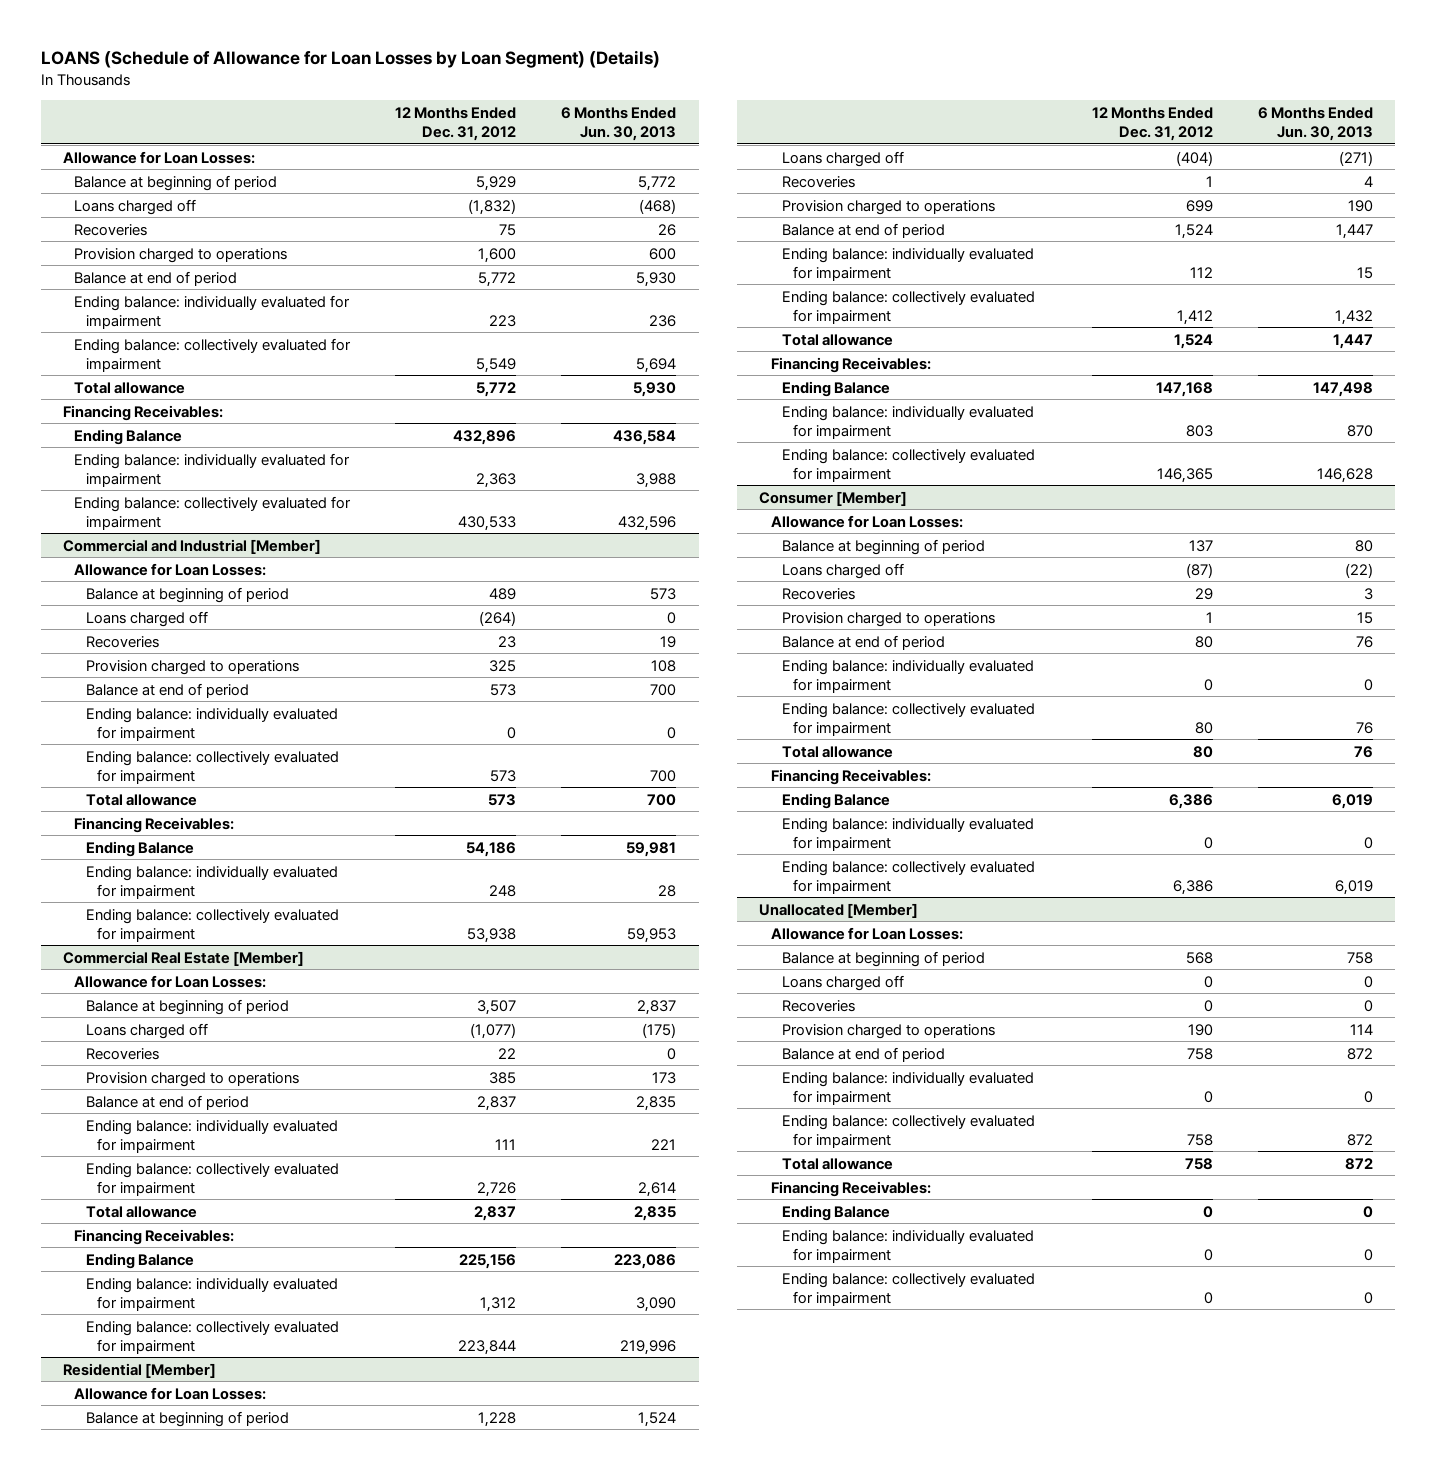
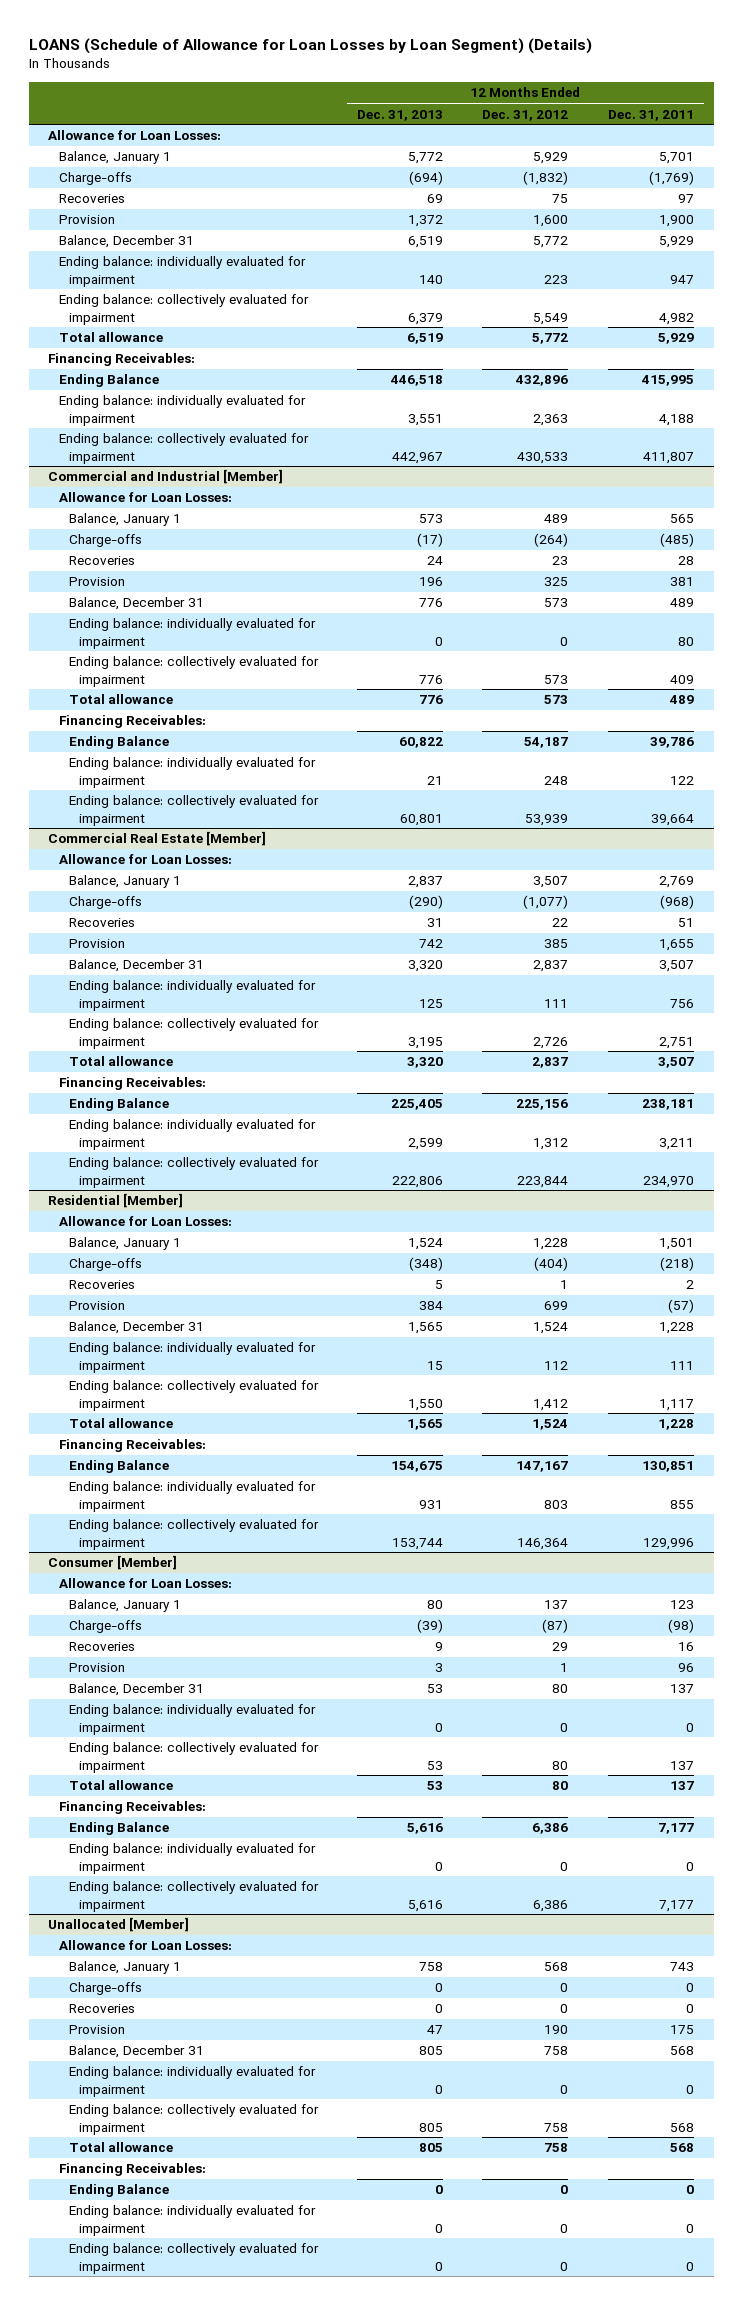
[561,106,677,141] 6 Months Ended Jun. 30, 2013 -> none
none -> [357,109,444,121] Dec. 31, 2013
none -> [607,109,694,121] Dec. 31, 2011
[74,174,278,191] Balance at beginning of period -> [58,151,171,165] Balance, January 1
[74,198,197,215] Loans charged off -> [58,172,132,186] Charge-offs
[74,247,288,263] Provision charged to operations -> [58,215,115,225] Provision
[74,270,238,286] Balance at end of period -> [58,235,194,249] Balance, December 31
[85,586,289,603] Balance at beginning of period -> [68,513,181,527] Balance, January 1
[85,610,208,627] Loans charged off -> [68,534,142,548] Charge-offs
[85,659,299,675] Provision charged to operations -> [68,577,125,587] Provision
[85,682,249,698] Balance at end of period -> [68,597,204,611] Balance, December 31
[466,841,517,857] 54,186 -> [524,737,569,749] 54,187
[467,927,517,943] 53,938 -> [525,813,569,826] 53,939
[85,998,289,1015] Balance at beginning of period -> [68,875,181,889] Balance, January 1
[85,1022,208,1039] Loans charged off -> [68,896,142,910] Charge-offs
[85,1071,299,1087] Provision charged to operations -> [68,939,125,949] Provision
[85,1094,249,1110] Balance at end of period -> [68,959,204,973] Balance, December 31
[85,1410,289,1427] Balance at beginning of period -> [68,1237,181,1251] Balance, January 1
[781,150,904,167] Loans charged off -> [68,1258,142,1272] Charge-offs
[781,199,995,215] Provision charged to operations -> [68,1301,125,1311] Provision
[781,222,945,238] Balance at end of period -> [68,1321,204,1335] Balance, December 31
[1155,381,1213,397] 147,168 -> [516,1461,569,1473] 147,167
[1156,467,1213,483] 146,365 -> [517,1537,569,1550] 146,364
[781,538,985,555] Balance at beginning of period -> [68,1599,181,1613] Balance, January 1
[781,562,904,579] Loans charged off -> [68,1620,142,1634] Charge-offs
[781,611,995,627] Provision charged to operations -> [68,1663,125,1673] Provision
[781,634,945,650] Balance at end of period -> [68,1683,204,1697] Balance, December 31
[781,950,985,967] Balance at beginning of period -> [68,1961,181,1975] Balance, January 1
[781,974,904,991] Loans charged off -> [68,1982,142,1996] Charge-offs
[781,1023,995,1039] Provision charged to operations -> [68,2025,125,2035] Provision
[781,1046,945,1062] Balance at end of period -> [68,2045,204,2059] Balance, December 31

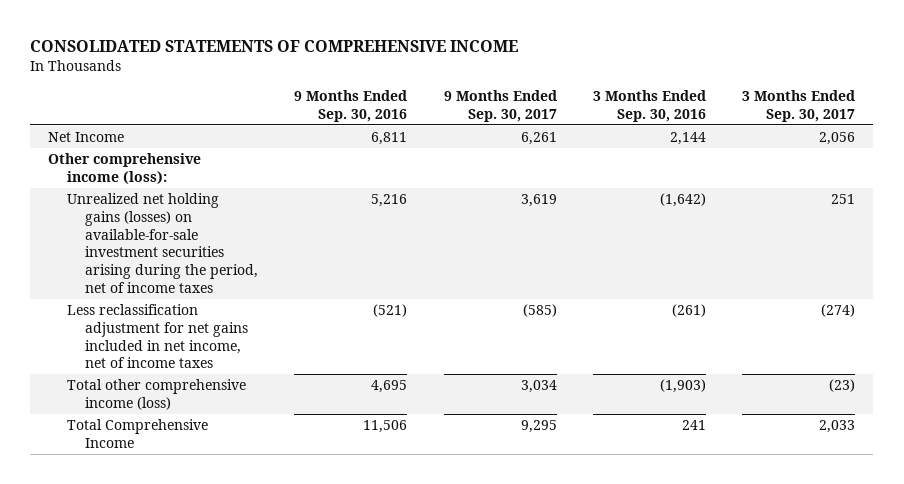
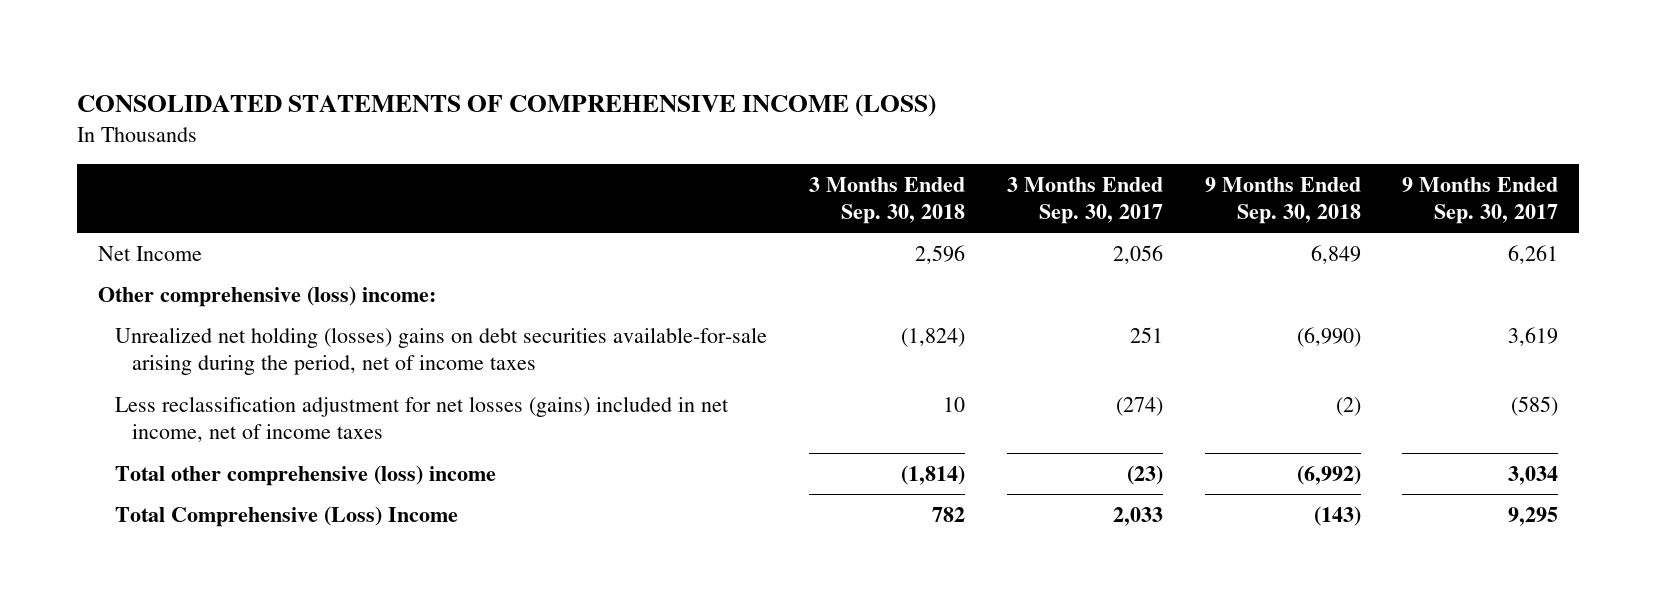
[30,40,519,53] CONSOLIDATED STATEMENTS OF COMPREHENSIVE INCOME -> [77,93,937,117] CONSOLIDATED STATEMENTS OF COMPREHENSIVE INCOME (LOSS)
[294,90,408,123] 9 Months Ended Sep. 30, 2016 -> none
[592,90,706,123] 3 Months Ended Sep. 30, 2016 -> none
none -> [809,176,966,225] 3 Months Ended Sep. 30, 2018
none -> [1204,176,1361,225] 9 Months Ended Sep. 30, 2018
[48,153,202,184] Other comprehensive income (loss): -> [98,285,437,307] Other comprehensive (loss) income:
[66,193,258,293] Unrealized net holding gains (losses) on available-for-sale investment securities arising during the period, net of income taxes -> [115,326,768,376] Unrealized net holding (losses) gains on debt securities available-for-sale arising during the period, net of income taxes
[66,304,248,369] Less reclassification adjustment for net gains included in net income, net of income taxes -> [115,395,730,443] Less reclassification adjustment for net losses (gains) included in net income, net of income taxes
[66,379,246,410] Total other comprehensive income (loss) -> [115,464,497,486] Total other comprehensive (loss) income
[66,419,208,448] Total Comprehensive Income -> [115,505,459,527] Total Comprehensive (Loss) Income

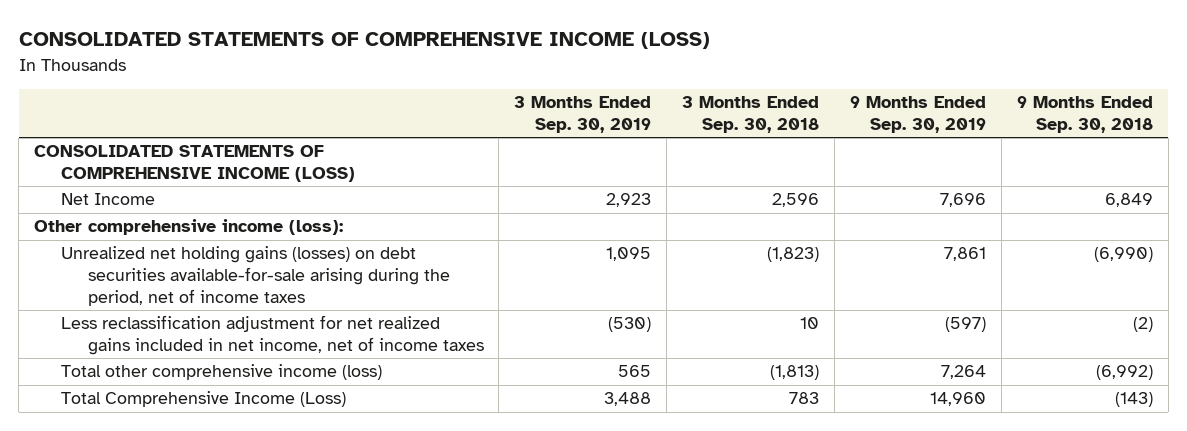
[1006,176,1163,225] 3 Months Ended Sep. 30, 2017 -> none
[1402,176,1559,225] 9 Months Ended Sep. 30, 2017 -> none
none -> [514,96,652,133] 3 Months Ended Sep. 30, 2019
none -> [850,96,987,133] 9 Months Ended Sep. 30, 2019
none -> [33,145,355,183] CONSOLIDATED STATEMENTS OF COMPREHENSIVE INCOME (LOSS)
[98,285,437,307] Other comprehensive (loss) income: -> [33,219,343,236] Other comprehensive income (loss):
[115,326,768,376] Unrealized net holding (losses) gains on debt securities available-for-sale arising during the period, net of income taxes -> [60,246,450,306] Unrealized net holding gains (losses) on debt securities available-for-sale arising during the period, net of income taxes
[901,327,966,347] (1,824) -> [767,247,820,263] (1,823)
[115,395,730,443] Less reclassification adjustment for net losses (gains) included in net income, net of income taxes -> [60,315,484,356] Less reclassification adjustment for net realized gains included in net income, net of income taxes
[115,464,497,486] Total other comprehensive (loss) income -> [60,364,382,381] Total other comprehensive income (loss)
[901,464,966,485] (1,814) -> [770,365,820,381] (1,813)
[115,505,459,527] Total Comprehensive (Loss) Income -> [60,391,346,408] Total Comprehensive Income (Loss)
[932,506,966,522] 782 -> [789,392,820,405] 783

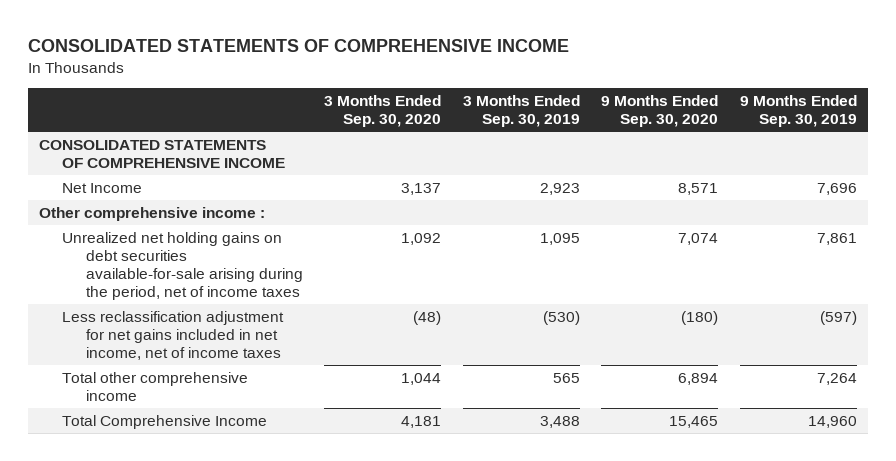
[18,32,710,50] CONSOLIDATED STATEMENTS OF COMPREHENSIVE INCOME (LOSS) -> [27,39,569,53] CONSOLIDATED STATEMENTS OF COMPREHENSIVE INCOME
[682,96,820,133] 3 Months Ended Sep. 30, 2018 -> none
[1017,96,1154,133] 9 Months Ended Sep. 30, 2018 -> none
none -> [324,95,442,128] 3 Months Ended Sep. 30, 2020
none -> [601,95,719,128] 9 Months Ended Sep. 30, 2020
[33,145,355,183] CONSOLIDATED STATEMENTS OF COMPREHENSIVE INCOME (LOSS) -> [38,139,286,168] CONSOLIDATED STATEMENTS OF COMPREHENSIVE INCOME
[33,219,343,236] Other comprehensive income (loss): -> [38,206,265,221] Other comprehensive income :
[60,246,450,306] Unrealized net holding gains (losses) on debt securities available-for-sale arising during the period, net of income taxes -> [62,231,303,300] Unrealized net holding gains on debt securities available-for-sale arising during the period, net of income taxes
[60,315,484,356] Less reclassification adjustment for net realized gains included in net income, net of income taxes -> [62,310,285,360] Less reclassification adjustment for net gains included in net income, net of income taxes
[60,364,382,381] Total other comprehensive income (loss) -> [62,371,249,401] Total other comprehensive income
[60,391,346,408] Total Comprehensive Income (Loss) -> [62,414,268,429] Total Comprehensive Income

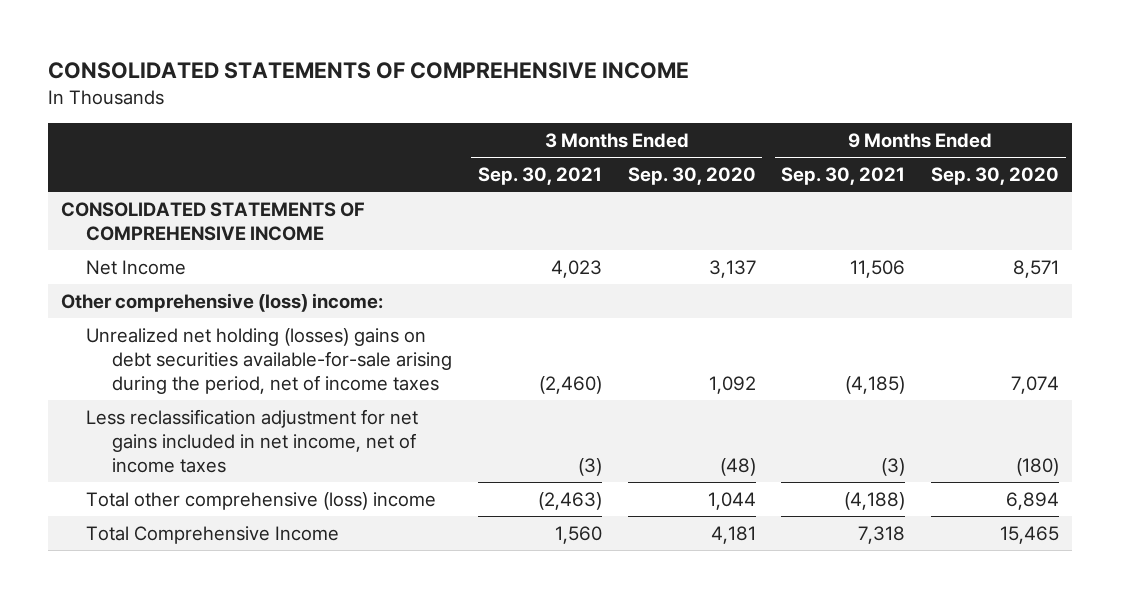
[462,95,580,128] 3 Months Ended Sep. 30, 2019 -> none
[739,95,857,128] 9 Months Ended Sep. 30, 2019 -> none
none -> [477,167,602,186] Sep. 30, 2021
none -> [781,167,906,186] Sep. 30, 2021
[38,206,265,221] Other comprehensive income : -> [61,292,384,312] Other comprehensive (loss) income:
[62,231,303,300] Unrealized net holding gains on debt securities available-for-sale arising during the period, net of income taxes -> [86,327,452,394] Unrealized net holding (losses) gains on debt securities available-for-sale arising during the period, net of income taxes
[62,371,249,401] Total other comprehensive income -> [86,491,437,510] Total other comprehensive (loss) income

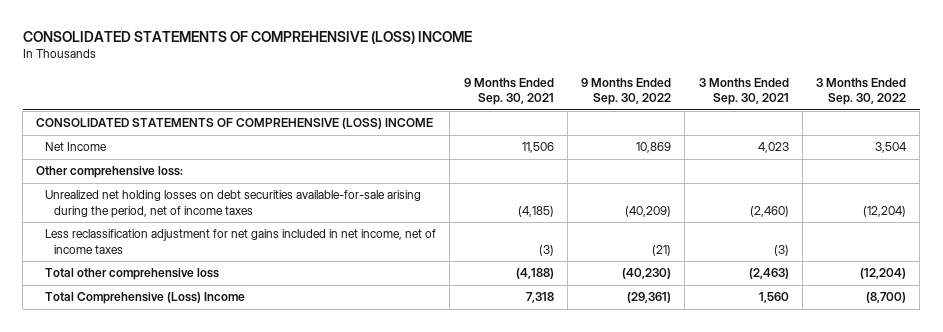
[48,62,690,80] CONSOLIDATED STATEMENTS OF COMPREHENSIVE INCOME -> [22,30,472,44] CONSOLIDATED STATEMENTS OF COMPREHENSIVE (LOSS) INCOME
[627,167,756,186] Sep. 30, 2020 -> none
[931,167,1060,186] Sep. 30, 2020 -> none
none -> [581,77,672,106] 9 Months Ended Sep. 30, 2022
none -> [816,77,907,106] 3 Months Ended Sep. 30, 2022
[61,201,366,241] CONSOLIDATED STATEMENTS OF COMPREHENSIVE INCOME -> [36,118,434,130] CONSOLIDATED STATEMENTS OF COMPREHENSIVE (LOSS) INCOME
[61,292,384,312] Other comprehensive (loss) income: -> [36,166,184,179] Other comprehensive loss:
[86,327,452,394] Unrealized net holding (losses) gains on debt securities available-for-sale arising during the period, net of income taxes -> [45,190,422,218] Unrealized net holding losses on debt securities available-for-sale arising during the period, net of income taxes
[86,491,437,510] Total other comprehensive (loss) income -> [45,268,220,281] Total other comprehensive loss
[86,525,340,544] Total Comprehensive Income -> [45,292,246,305] Total Comprehensive (Loss) Income

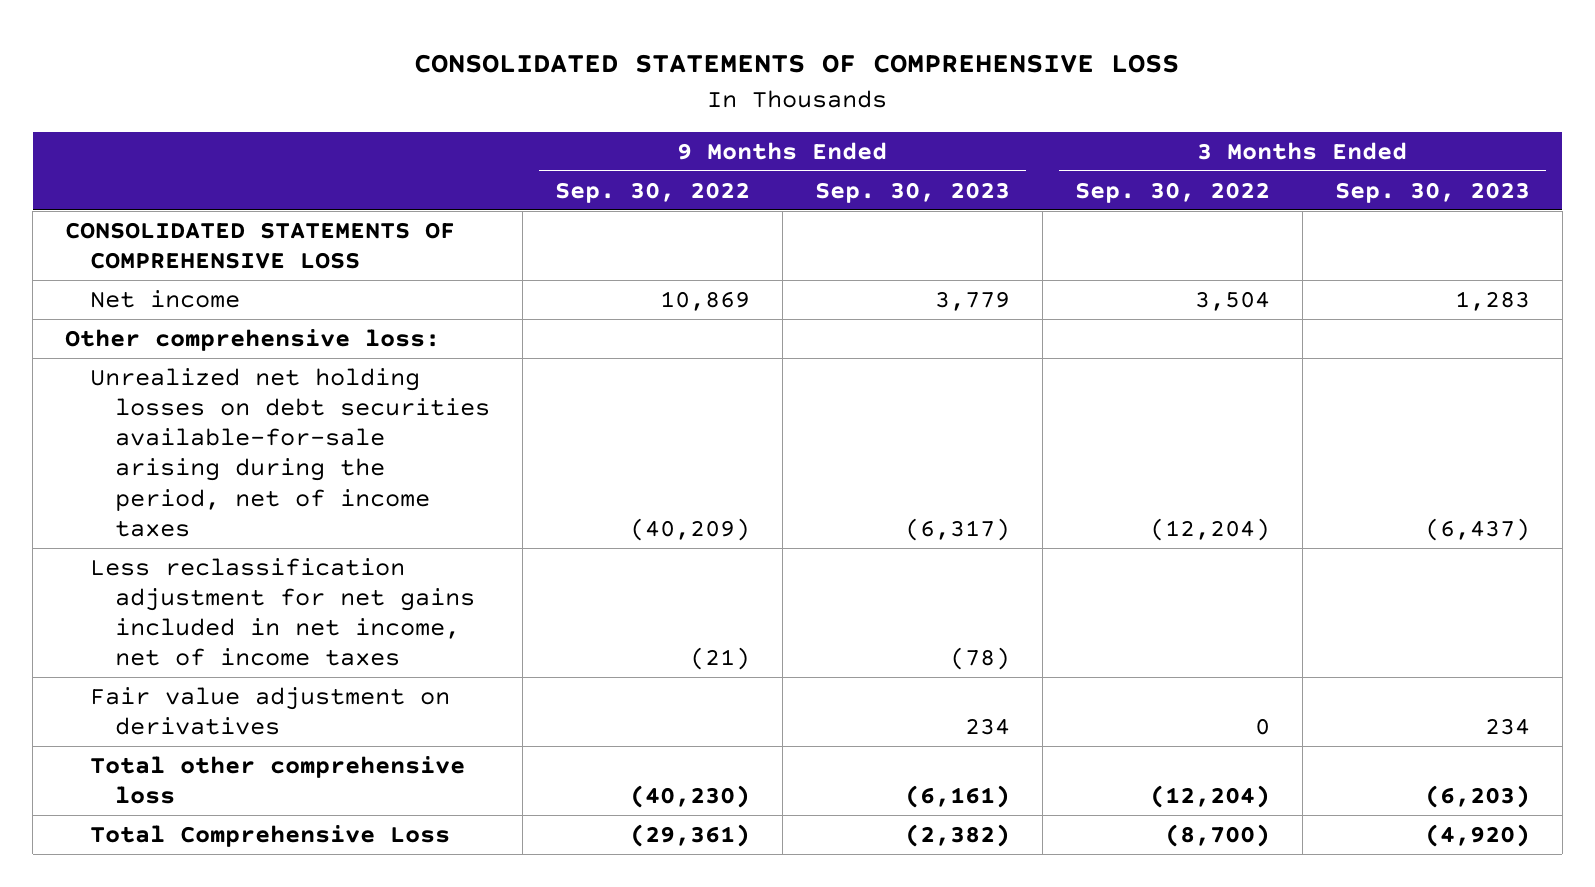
[22,30,472,44] CONSOLIDATED STATEMENTS OF COMPREHENSIVE (LOSS) INCOME -> [414,54,1180,74] CONSOLIDATED STATEMENTS OF COMPREHENSIVE LOSS
[463,77,554,106] 9 Months Ended Sep. 30, 2021 -> none
[698,77,789,106] 3 Months Ended Sep. 30, 2021 -> none
none -> [814,181,1010,203] Sep. 30, 2023
none -> [1334,181,1530,203] Sep. 30, 2023
[36,118,434,130] CONSOLIDATED STATEMENTS OF COMPREHENSIVE (LOSS) INCOME -> [65,221,456,270] CONSOLIDATED STATEMENTS OF COMPREHENSIVE LOSS
[45,142,108,152] Net Income -> [90,289,241,308] Net income
none -> [90,686,451,736] Fair value adjustment on derivatives
[45,292,246,305] Total Comprehensive (Loss) Income -> [90,824,451,847] Total Comprehensive Loss

